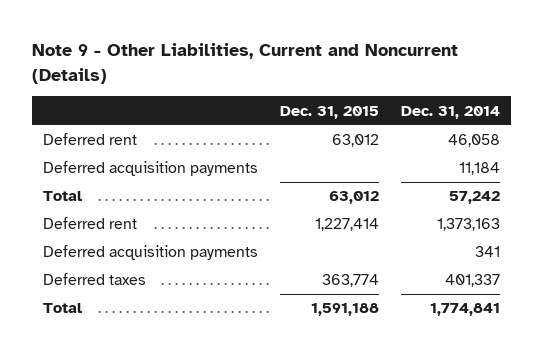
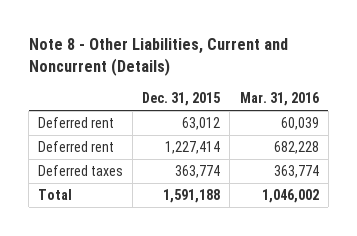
[32,43,459,84] Note 9 - Other Liabilities, Current and Noncurrent (Details) -> [28,38,288,77] Note 8 - Other Liabilities, Current and Noncurrent (Details)
[401,105,501,119] Dec. 31, 2014 -> none
none -> [239,91,319,106] Mar. 31, 2016
[43,161,259,177] Deferred acquisition payments -> none
[43,191,83,202] Total -> none
[43,245,259,261] Deferred acquisition payments -> none

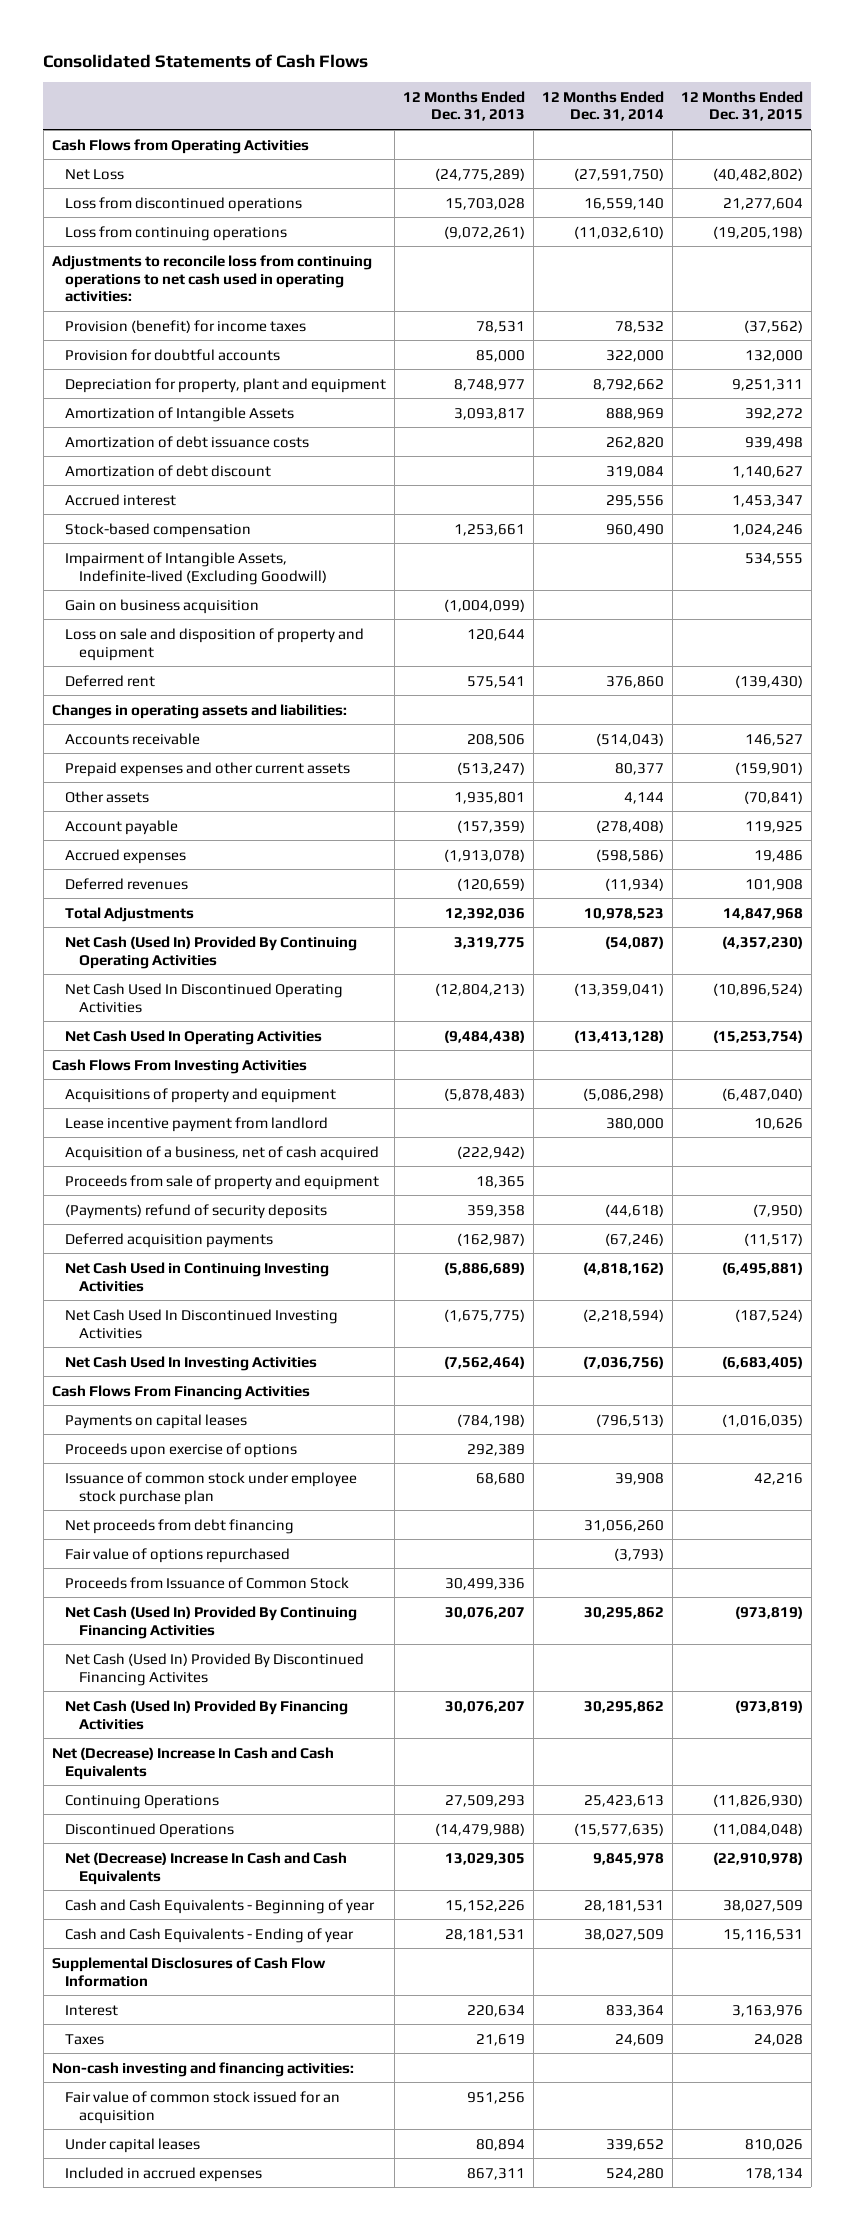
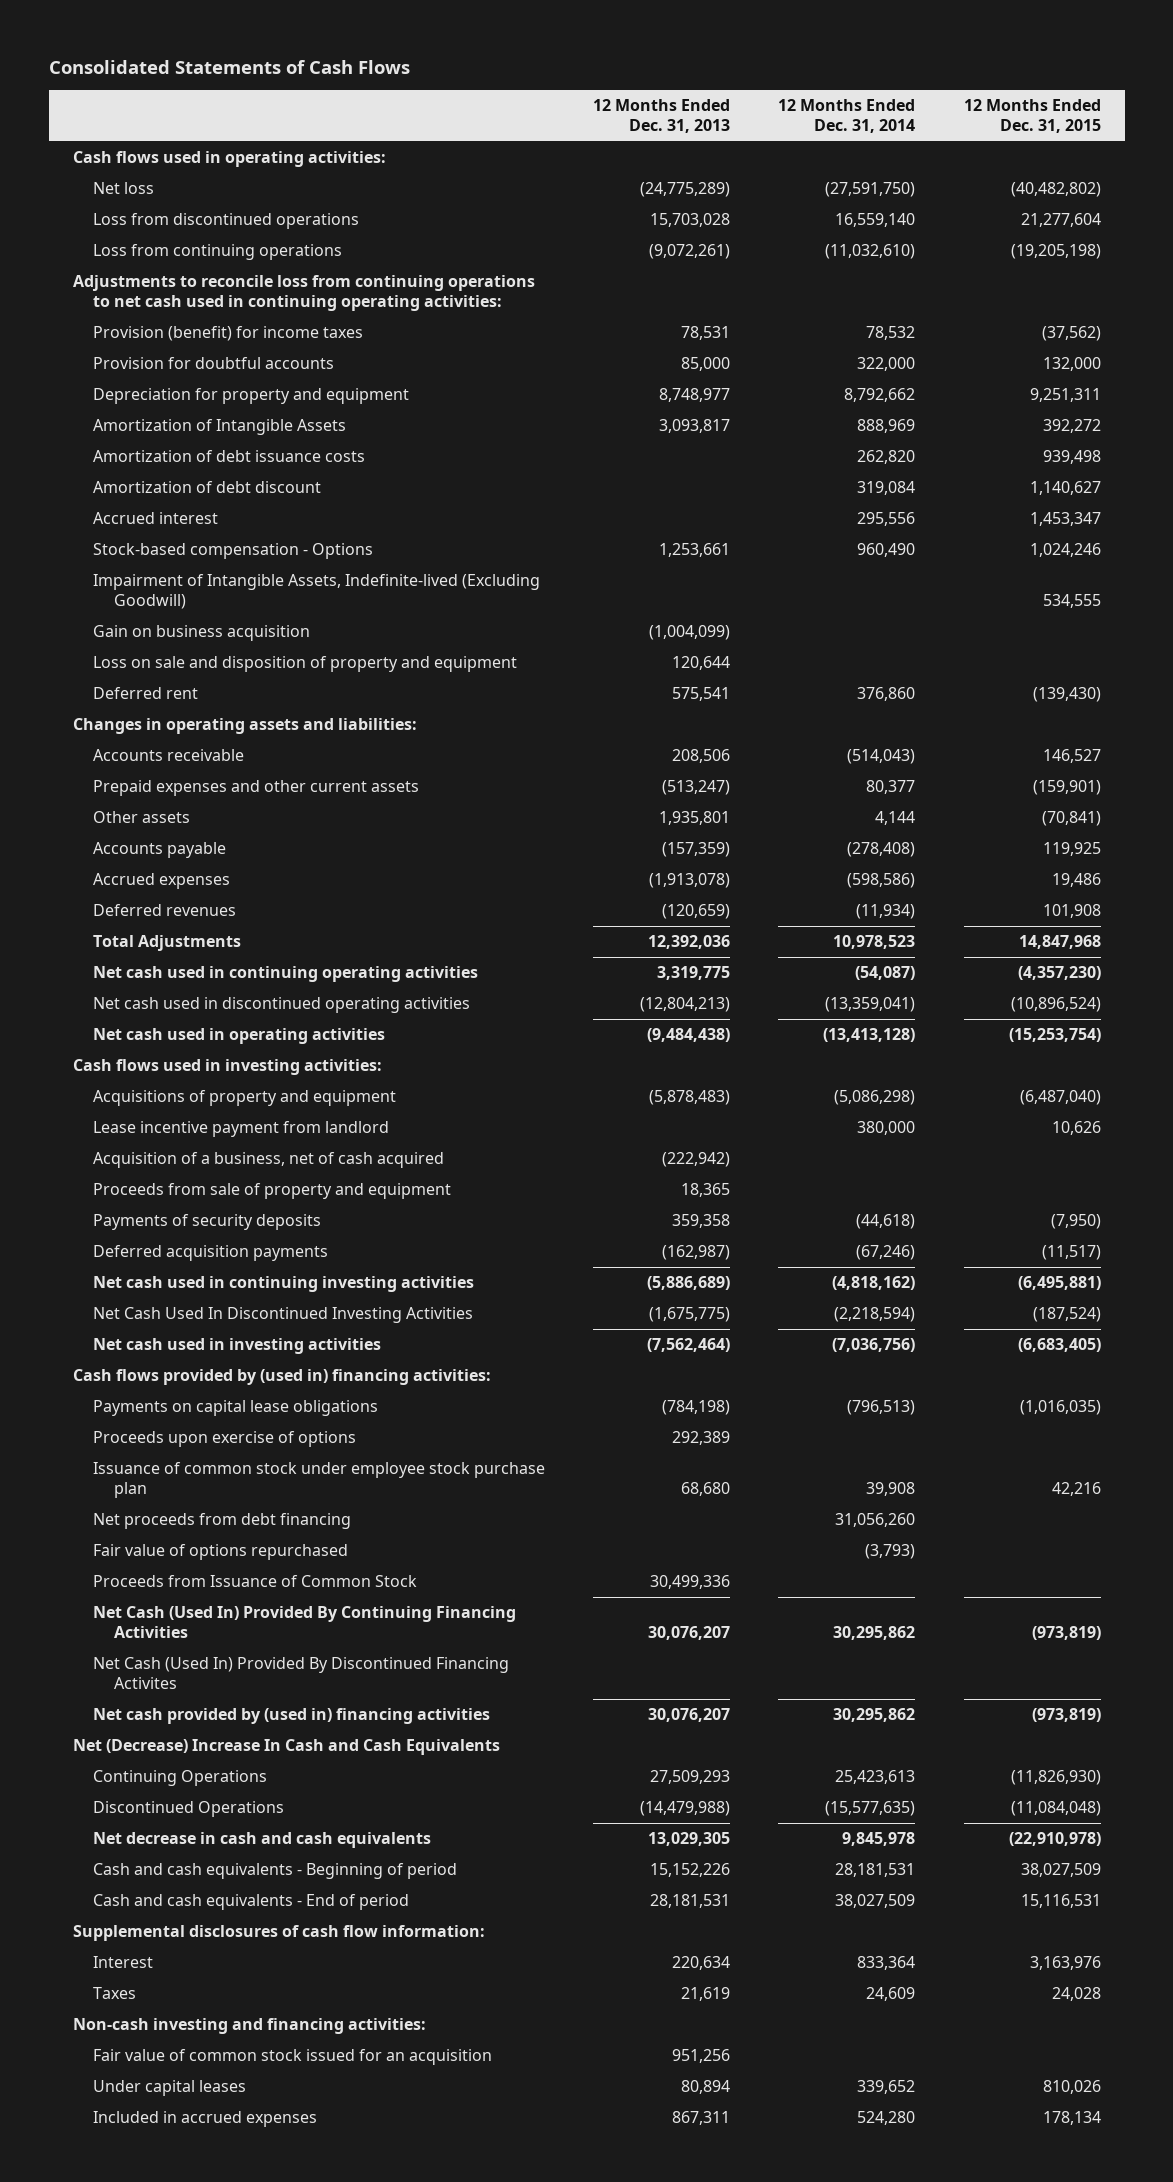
[51,138,309,154] Cash Flows from Operating Activities -> [72,151,386,168] Cash flows used in operating activities:
[65,168,125,180] Net Loss -> [93,182,155,195] Net loss
[51,254,372,303] Adjustments to reconcile loss from continuing operations to net cash used in operating activities: -> [72,275,535,312] Adjustments to reconcile loss from continuing operations to net cash used in continuing operating activities:
[65,377,387,393] Depreciation for property, plant and equipment -> [93,388,410,405] Depreciation for property and equipment
[65,522,252,538] Stock-based compensation -> [93,543,374,560] Stock-based compensation - Options
[65,819,179,835] Account payable -> [93,842,227,859] Accounts payable
[65,935,358,969] Net Cash (Used In) Provided By Continuing Operating Activities -> [93,966,479,983] Net cash used in continuing operating activities
[65,982,344,1013] Net Cash Used In Discontinued Operating Activities -> [93,997,471,1014] Net cash used in discontinued operating activities
[65,1029,323,1045] Net Cash Used In Operating Activities -> [93,1028,386,1045] Net cash used in operating activities
[51,1058,307,1074] Cash Flows From Investing Activities -> [72,1059,382,1076] Cash flows used in investing activities:
[65,1203,328,1219] (Payments) refund of security deposits -> [93,1214,322,1231] Payments of security deposits
[65,1261,330,1292] Net Cash Used in Continuing Investing Activities -> [93,1276,475,1293] Net cash used in continuing investing activities
[65,1355,318,1371] Net Cash Used In Investing Activities -> [93,1338,382,1355] Net cash used in investing activities
[51,1384,310,1400] Cash Flows From Financing Activities -> [72,1369,491,1386] Cash flows provided by (used in) financing activities:
[65,1413,248,1429] Payments on capital leases -> [93,1400,379,1417] Payments on capital lease obligations
[65,1699,349,1730] Net Cash (Used In) Provided By Financing Activities -> [93,1708,491,1725] Net cash provided by (used in) financing activities
[65,1851,348,1885] Net (Decrease) Increase In Cash and Cash Equivalents -> [93,1832,432,1849] Net decrease in cash and cash equivalents
[65,1898,376,1914] Cash and Cash Equivalents - Beginning of year -> [93,1863,458,1880] Cash and cash equivalents - Beginning of period
[65,1927,355,1943] Cash and Cash Equivalents - Ending of year -> [93,1894,410,1911] Cash and cash equivalents - End of period
[51,1956,326,1987] Supplemental Disclosures of Cash Flow Information -> [72,1925,485,1942] Supplemental disclosures of cash flow information:

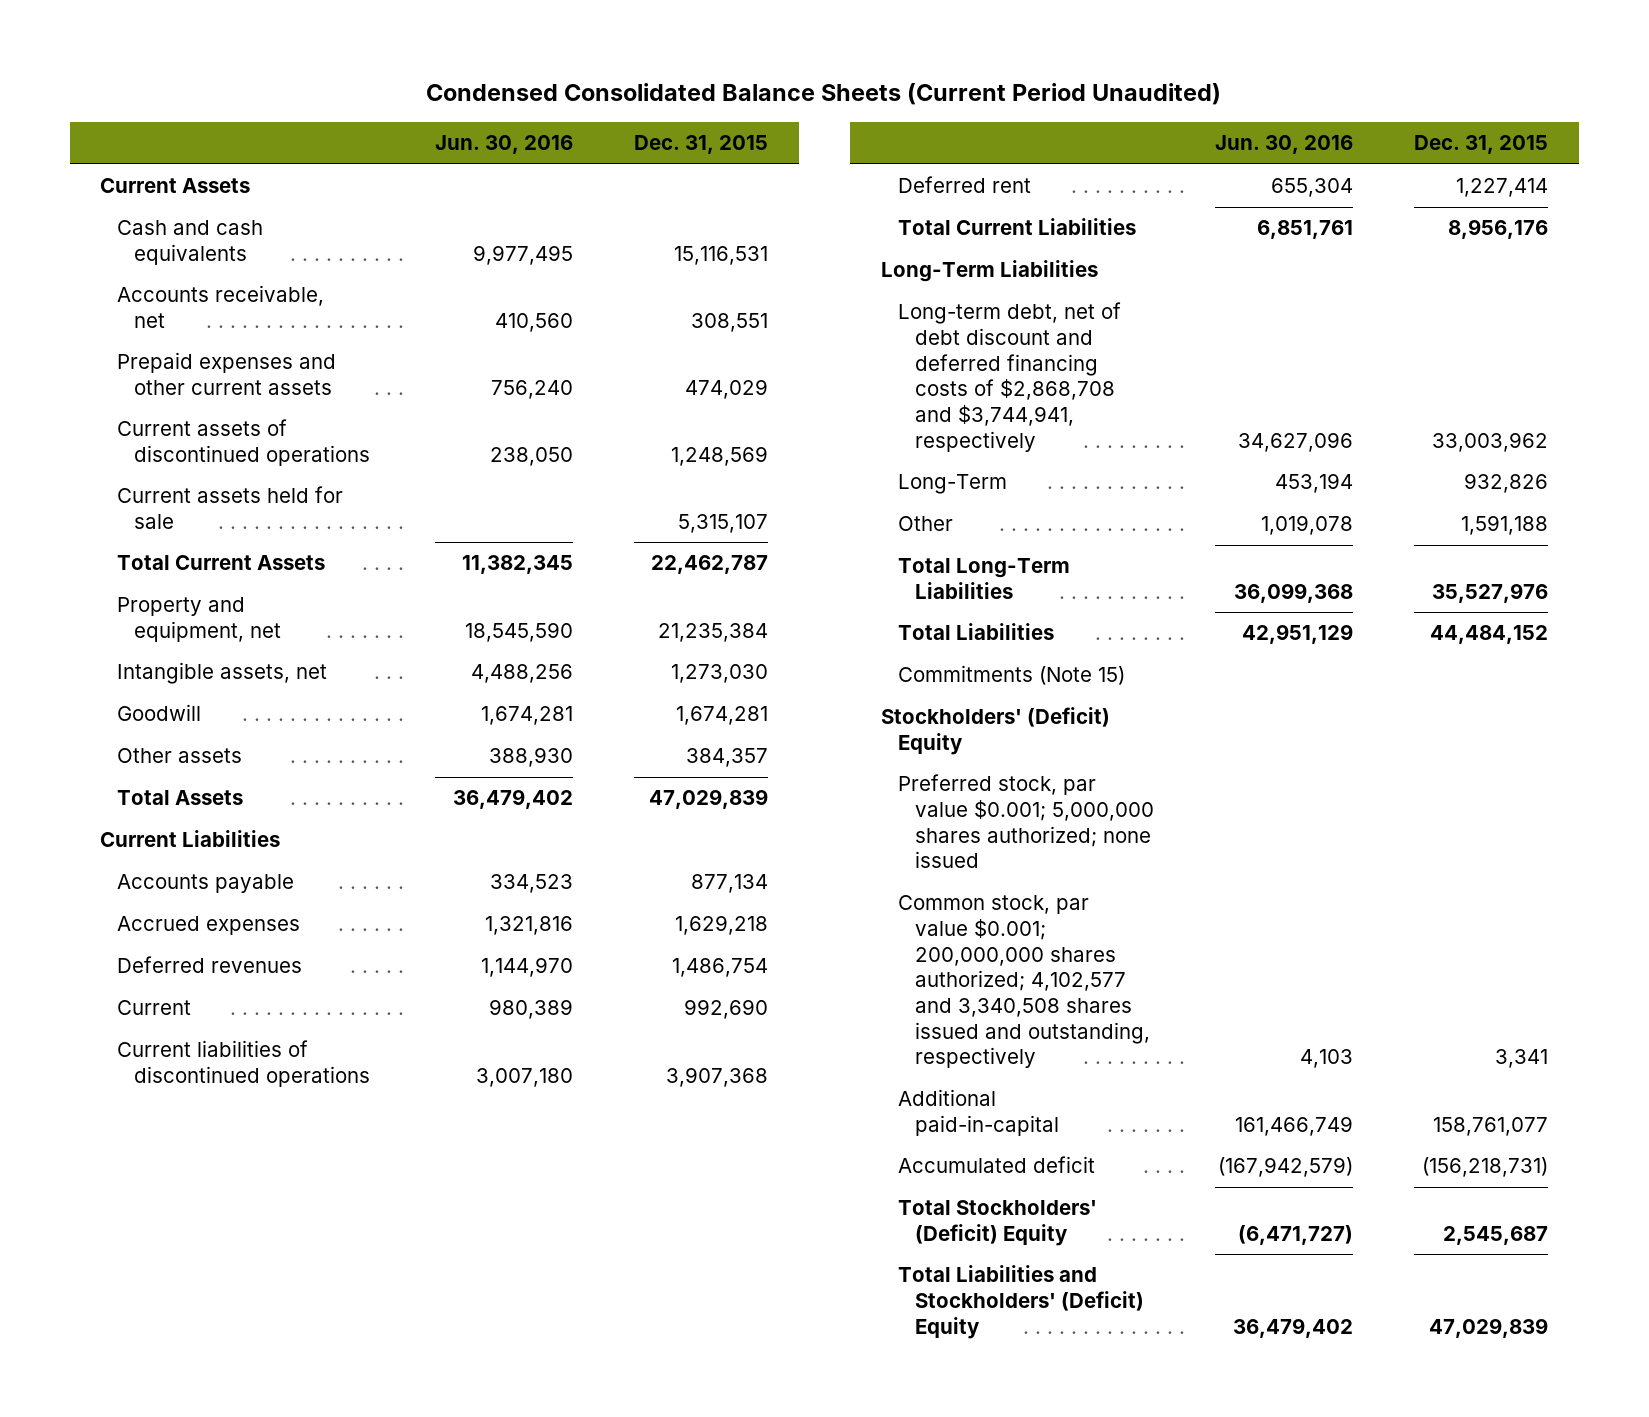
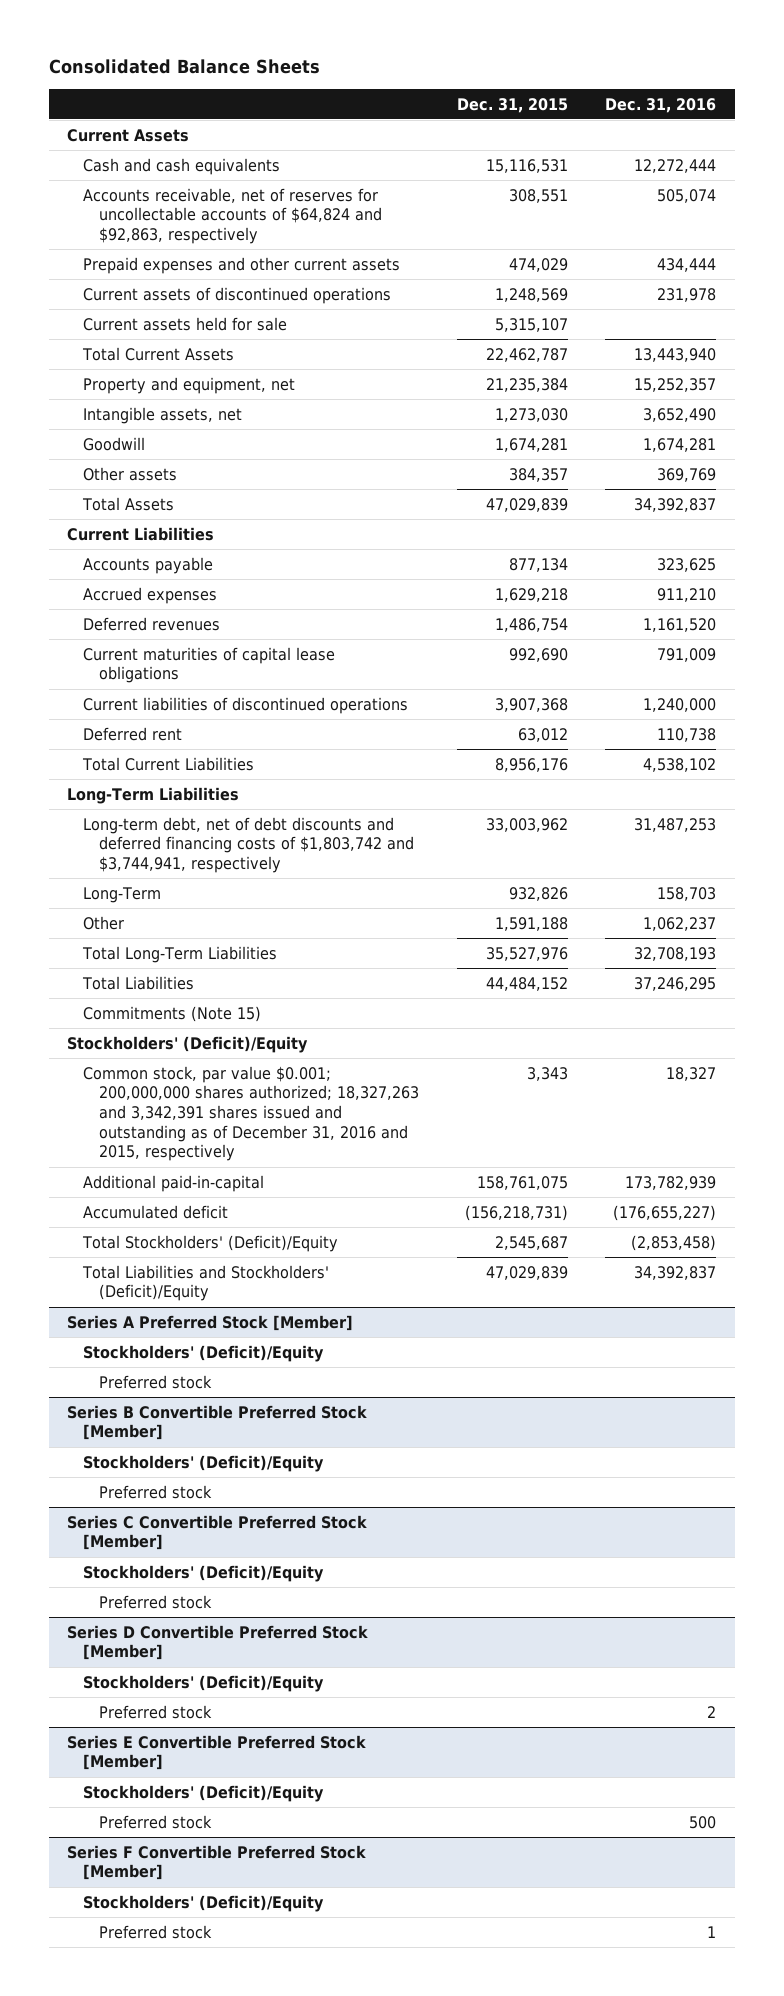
[426,83,1222,106] Condensed Consolidated Balance Sheets (Current Period Unaudited) -> [48,59,320,75] Consolidated Balance Sheets
[434,135,573,155] Jun. 30, 2016 -> none
none -> [605,97,717,113] Dec. 31, 2016
[117,285,325,328] Accounts receivable, net -> [83,187,382,245] Accounts receivable, net of reserves for uncollectable accounts of $64,824 and $92,863, respectively
[117,1000,192,1016] Current -> [83,646,336,684] Current maturities of capital lease obligations
[1456,178,1549,198] 1,227,414 -> [517,727,568,742] 63,012
[897,302,1121,452] Long-term debt, net of debt discount and deferred financing costs of $2,868,708 and $3,744,941, respectively -> [83,816,414,874] Long-term debt, net of debt discounts and deferred financing costs of $1,803,742 and $3,744,941, respectively
[897,774,1154,869] Preferred stock, par value $0.001; 5,000,000 shares authorized; none issued -> none
[880,707,1110,755] Stockholders' (Deficit) Equity -> [67,1035,309,1053] Stockholders' (Deficit)/Equity
[897,895,1150,1069] Common stock, par value $0.001; 200,000,000 shares authorized; 4,102,577 and 3,340,508 shares issued and outstanding, respectively -> [83,1065,419,1162] Common stock, par value $0.001; 200,000,000 shares authorized; 18,327,263 and 3,342,391 shares issued and outstanding as of December 31, 2016 and 2015, respectively
[1495,1049,1549,1069] 3,341 -> [526,1066,568,1081] 3,343
[1433,1116,1549,1136] 158,761,077 -> [476,1175,568,1190] 158,761,075
[897,1200,1097,1246] Total Stockholders' (Deficit) Equity -> [82,1234,339,1252] Total Stockholders' (Deficit)/Equity
[897,1265,1144,1339] Total Liabilities and Stockholders' (Deficit) Equity -> [82,1264,330,1302] Total Liabilities and Stockholders' (Deficit)/Equity
none -> [67,1314,354,1331] Series A Preferred Stock [Member]
none -> [83,1344,325,1362] Stockholders' (Deficit)/Equity
none -> [98,1374,212,1389] Preferred stock
none -> [67,1404,368,1441] Series B Convertible Preferred Stock [Member]
none -> [83,1454,325,1472] Stockholders' (Deficit)/Equity
none -> [98,1484,212,1499] Preferred stock
none -> [67,1514,368,1551] Series C Convertible Preferred Stock [Member]
none -> [83,1564,325,1582] Stockholders' (Deficit)/Equity
none -> [98,1594,212,1609] Preferred stock
none -> [67,1624,369,1661] Series D Convertible Preferred Stock [Member]
none -> [83,1674,325,1692] Stockholders' (Deficit)/Equity
none -> [98,1704,212,1719] Preferred stock
none -> [67,1734,367,1771] Series E Convertible Preferred Stock [Member]
none -> [83,1784,325,1802] Stockholders' (Deficit)/Equity
none -> [98,1814,212,1829] Preferred stock
none -> [67,1844,367,1881] Series F Convertible Preferred Stock [Member]
none -> [83,1894,325,1912] Stockholders' (Deficit)/Equity
none -> [98,1924,212,1939] Preferred stock

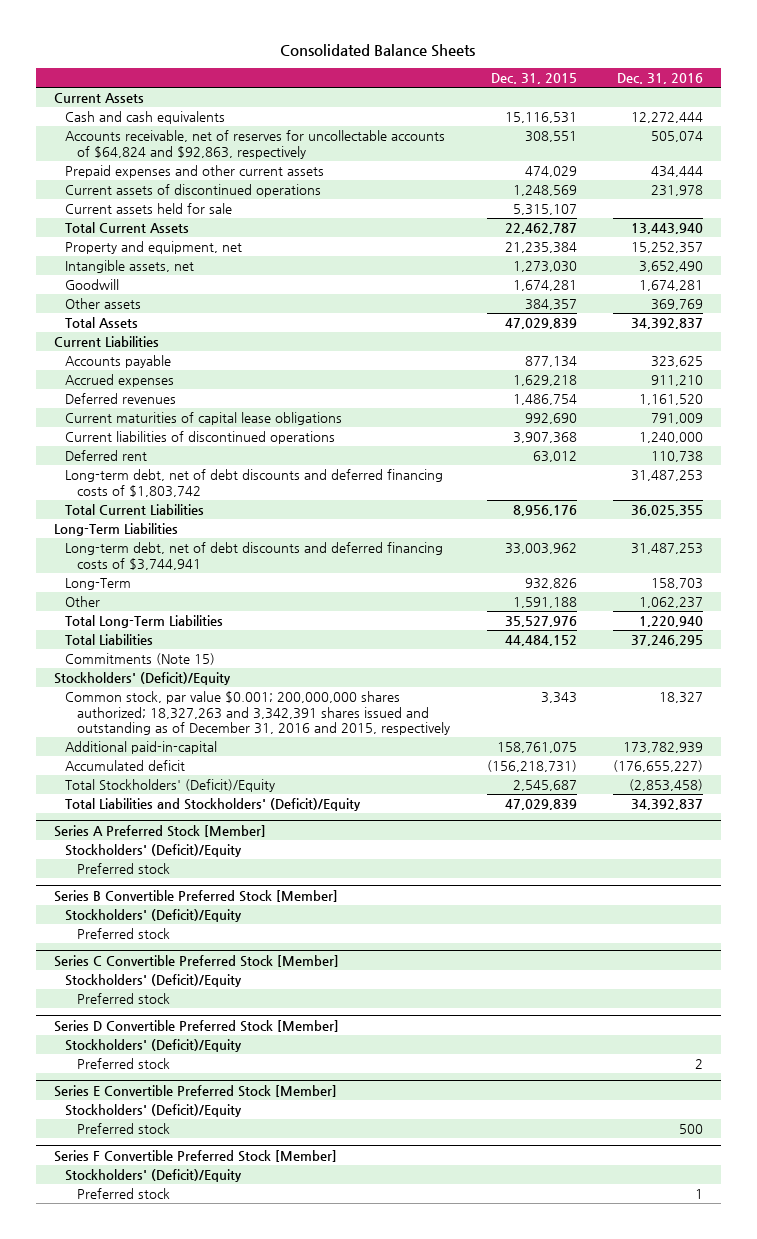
none -> [65,469,444,497] Long-term debt, net of debt discounts and deferred financing costs of $1,803,742
[643,757,717,772] 4,538,102 -> [631,505,704,517] 36,025,355
[83,816,414,874] Long-term debt, net of debt discounts and deferred financing costs of $1,803,742 and $3,744,941, respectively -> [65,542,444,570] Long-term debt, net of debt discounts and deferred financing costs of $3,744,941
[634,946,717,961] 32,708,193 -> [639,616,704,628] 1,220,940

